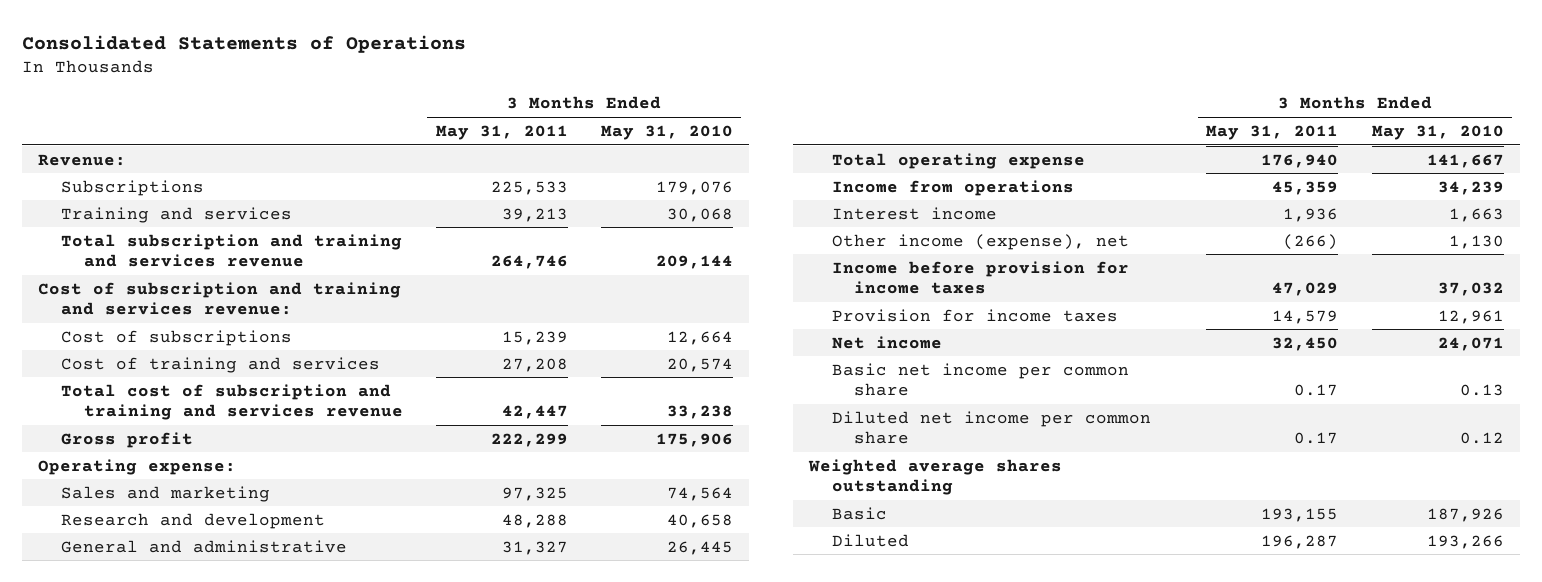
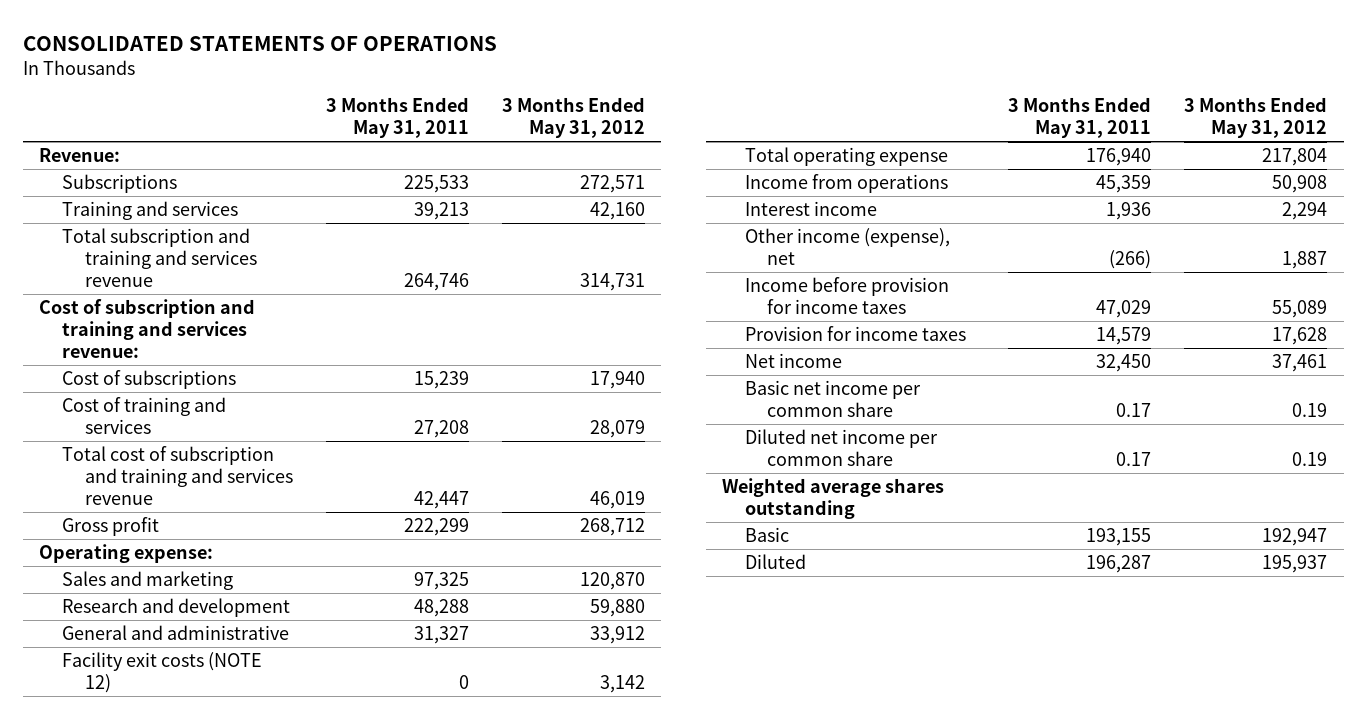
[21,34,466,53] Consolidated Statements of Operations -> [23,35,498,51] CONSOLIDATED STATEMENTS OF OPERATIONS
[600,124,733,140] May 31, 2010 -> none
none -> [501,97,645,139] 3 Months Ended May 31, 2012
none -> [62,651,263,693] Facility exit costs (NOTE 12)

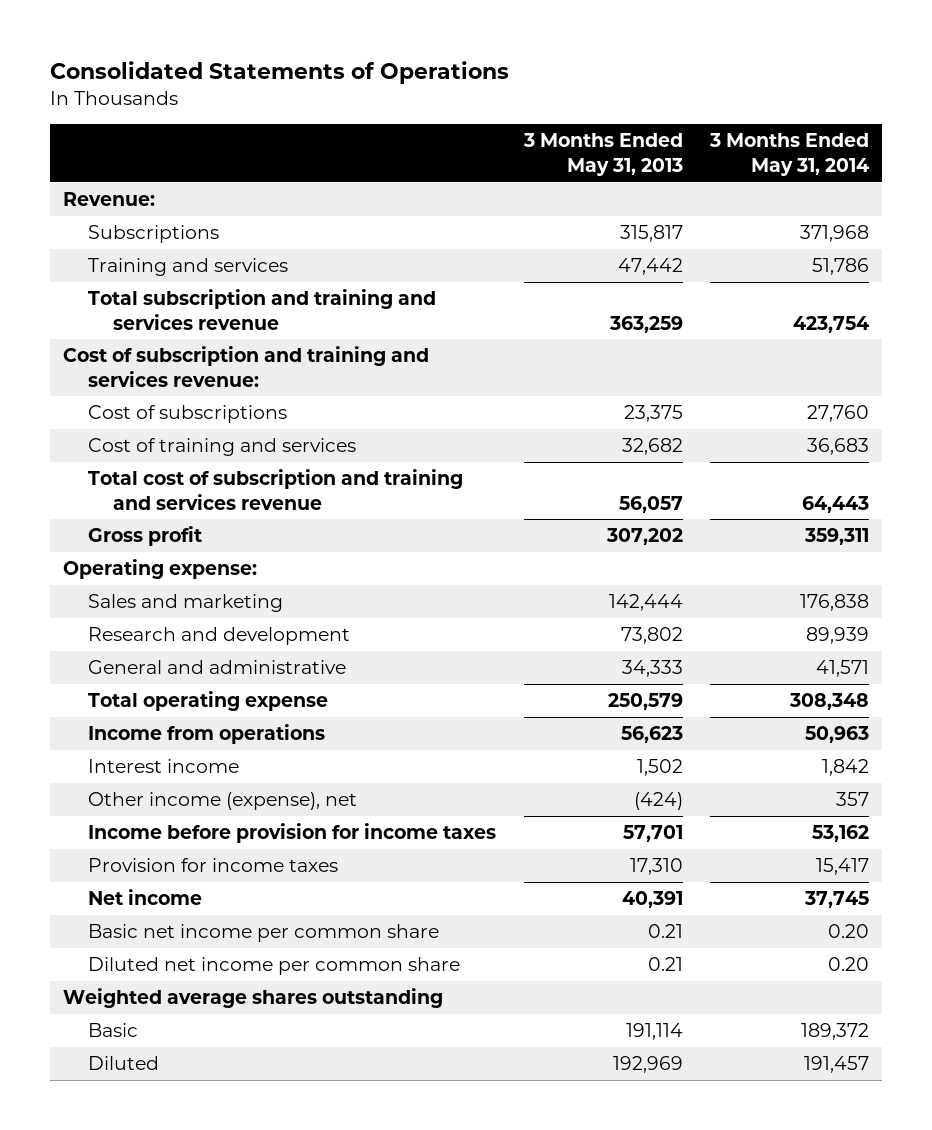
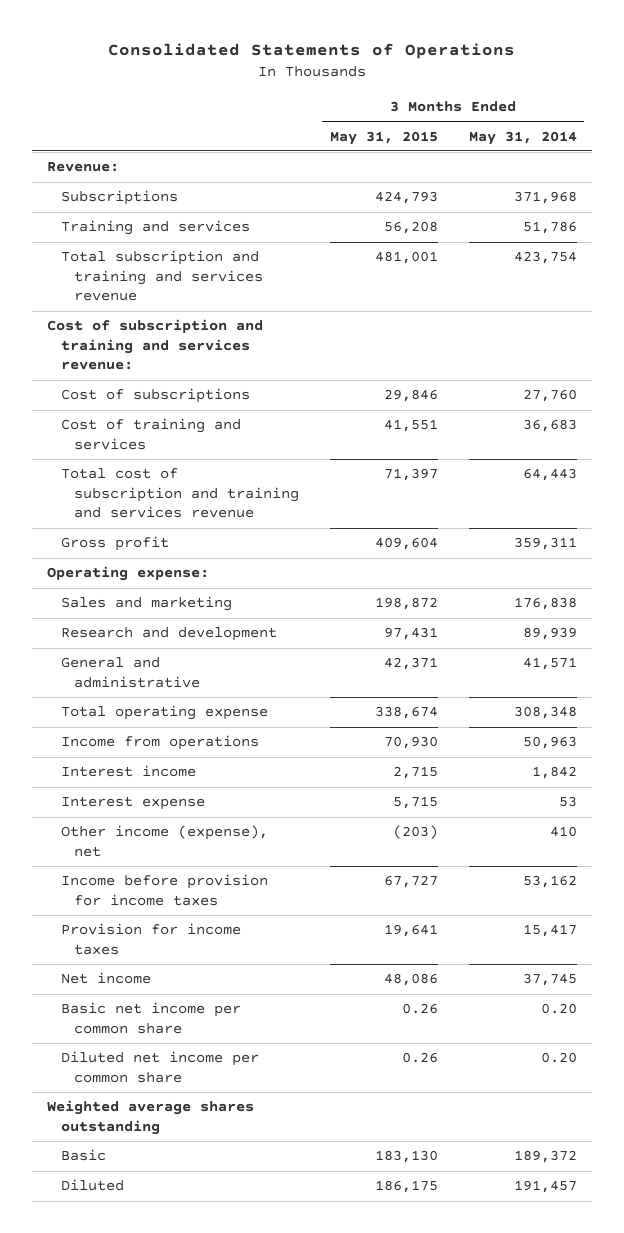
[522,133,683,176] 3 Months Ended May 31, 2013 -> none
none -> [330,130,439,145] May 31, 2015
none -> [60,796,205,811] Interest expense
[835,792,869,807] 357 -> [549,826,577,838] 410

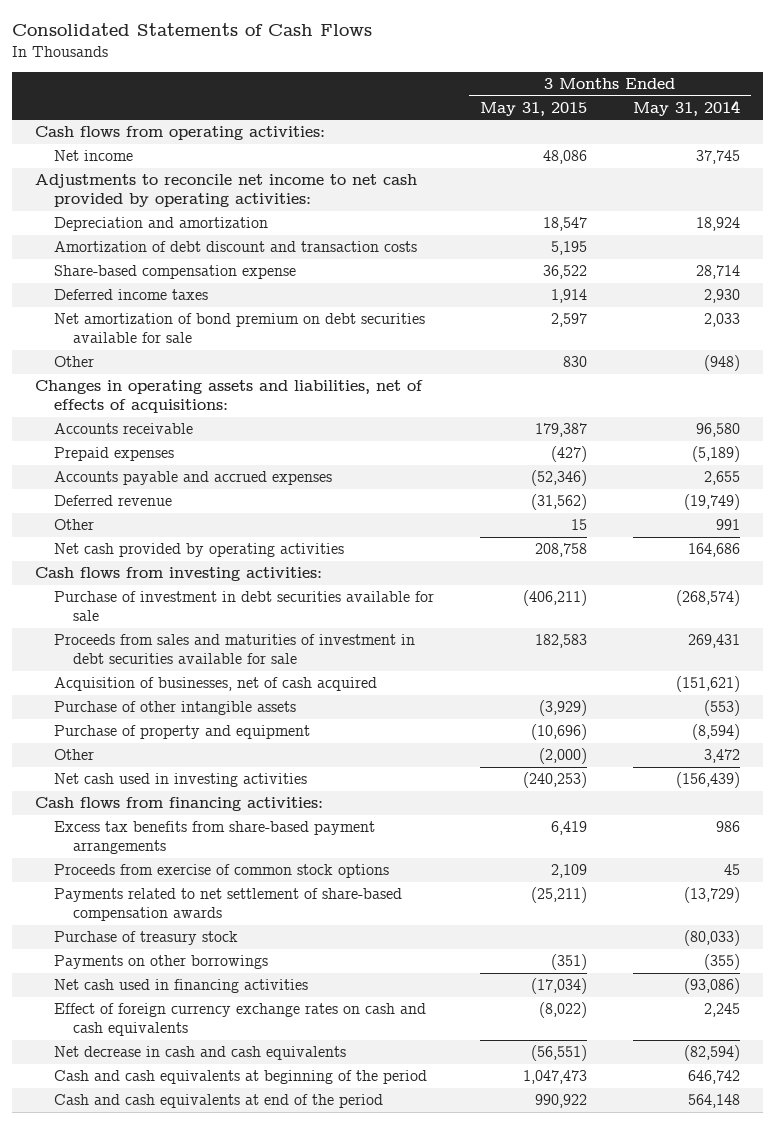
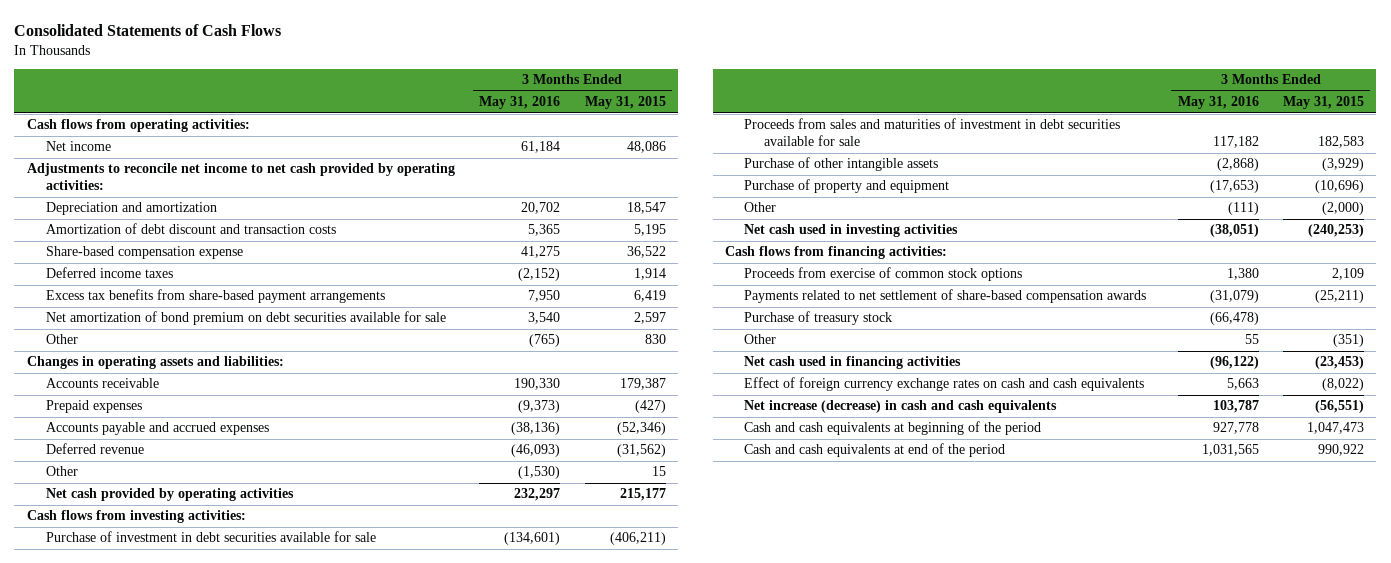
[632,99,740,116] May 31, 2014 -> none
none -> [479,96,561,110] May 31, 2016
[54,821,376,855] Excess tax benefits from share-based payment arrangements -> [46,289,386,304] Excess tax benefits from share-based payment arrangements
[35,380,424,414] Changes in operating assets and liabilities, net of effects of acquisitions: -> [26,356,284,370] Changes in operating assets and liabilities:
[535,543,588,558] 208,758 -> [619,488,666,502] 215,177
[54,677,378,692] Acquisition of businesses, net of cash acquired -> none
[54,955,269,970] Payments on other borrowings -> [744,334,777,345] Other
[531,978,588,995] (17,034) -> [1315,356,1365,370] (23,453)
[54,1046,347,1061] Net decrease in cash and cash equivalents -> [744,400,1058,414] Net increase (decrease) in cash and cash equivalents

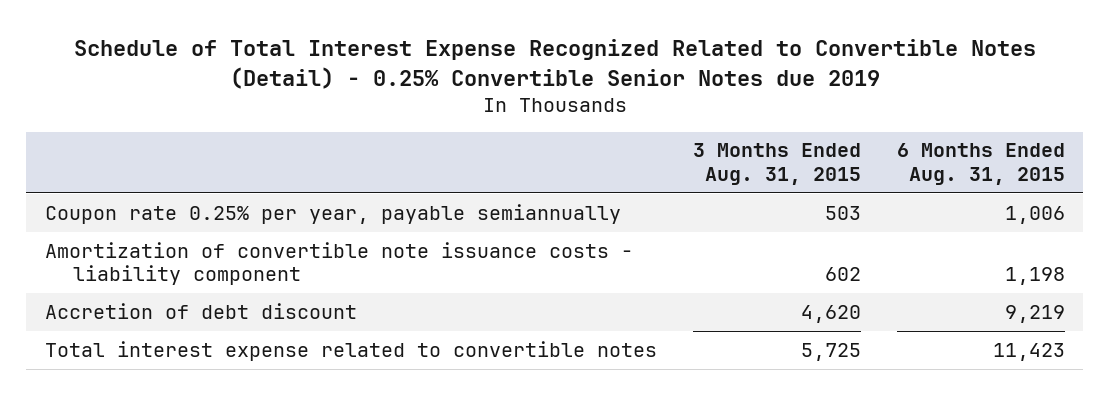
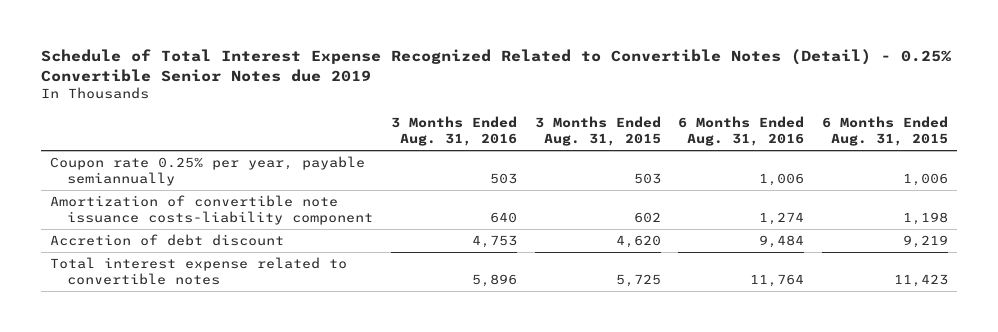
none -> [390,115,517,147] 3 Months Ended Aug. 31, 2016
none -> [678,115,805,147] 6 Months Ended Aug. 31, 2016
[44,241,633,286] Amortization of convertible note issuance costs - liability component -> [49,194,373,226] Amortization of convertible note issuance costs-liability component

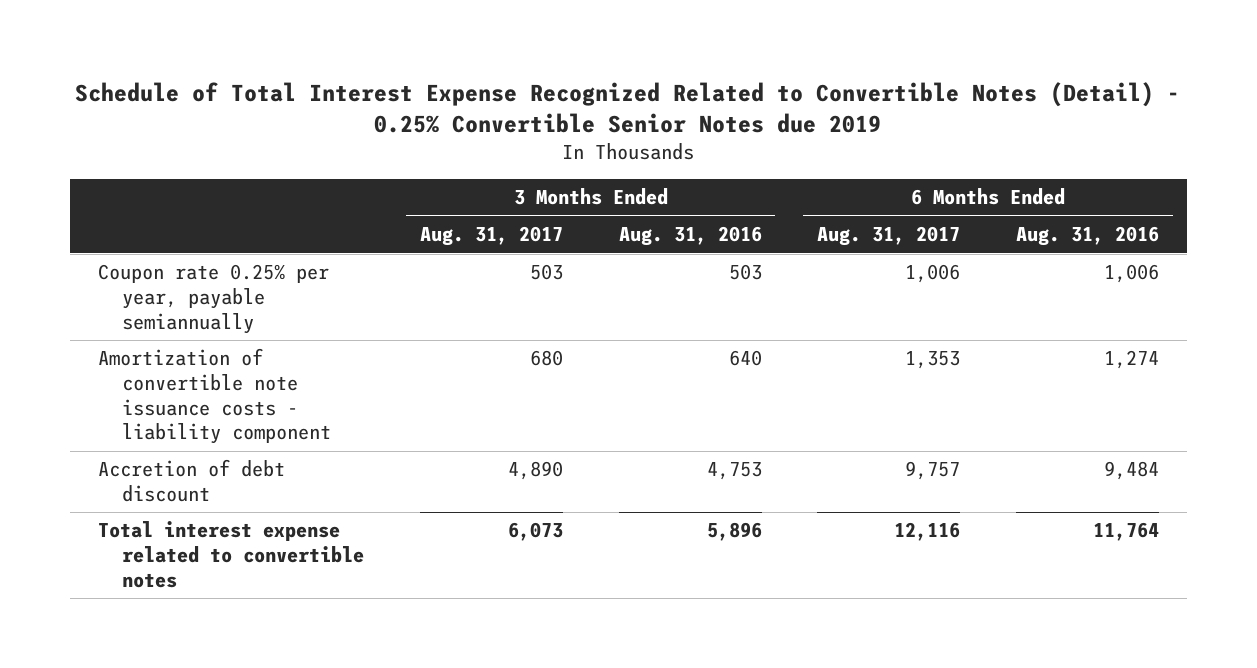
[534,115,661,147] 3 Months Ended Aug. 31, 2015 -> none
[822,115,949,147] 6 Months Ended Aug. 31, 2015 -> none
none -> [419,226,563,247] Aug. 31, 2017
none -> [817,226,961,247] Aug. 31, 2017
[49,194,373,226] Amortization of convertible note issuance costs-liability component -> [97,348,332,445] Amortization of convertible note issuance costs - liability component

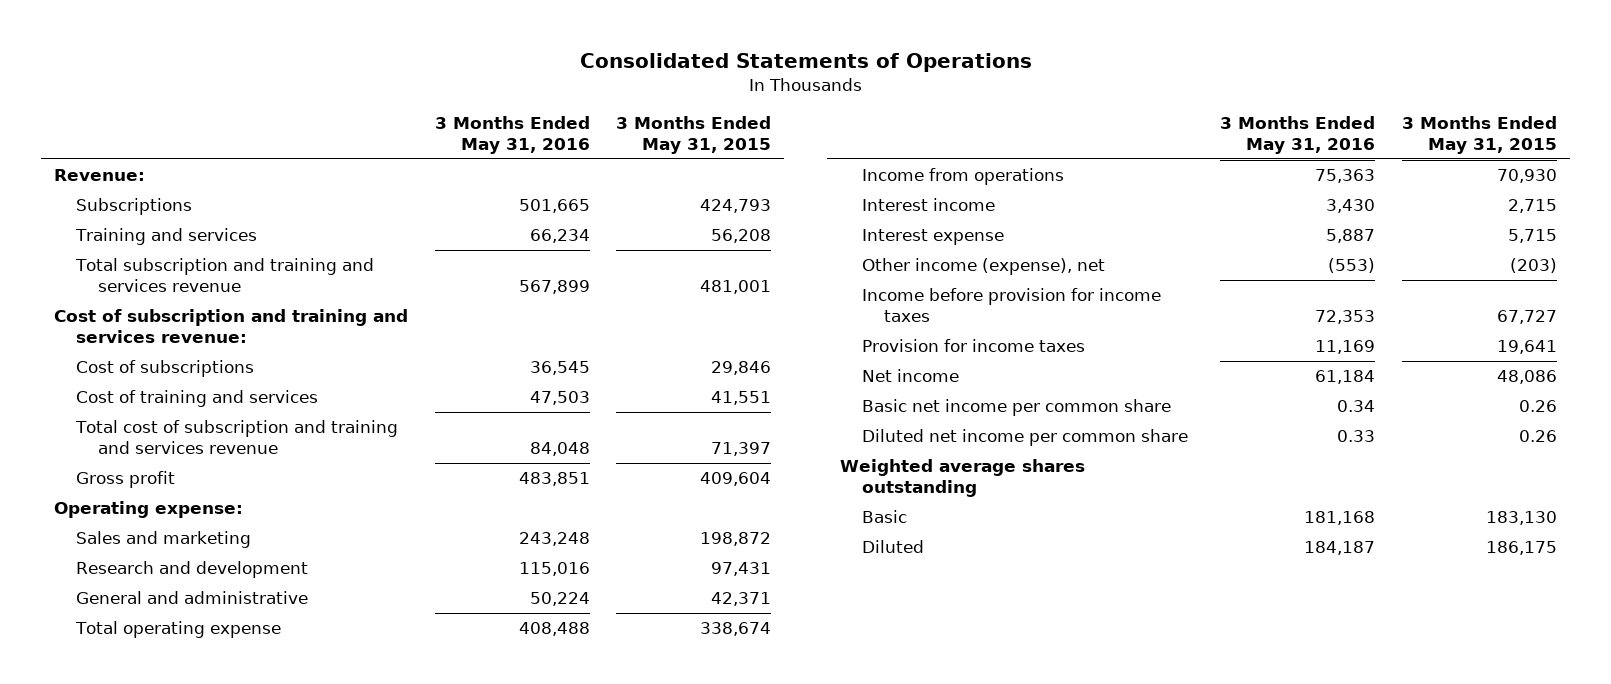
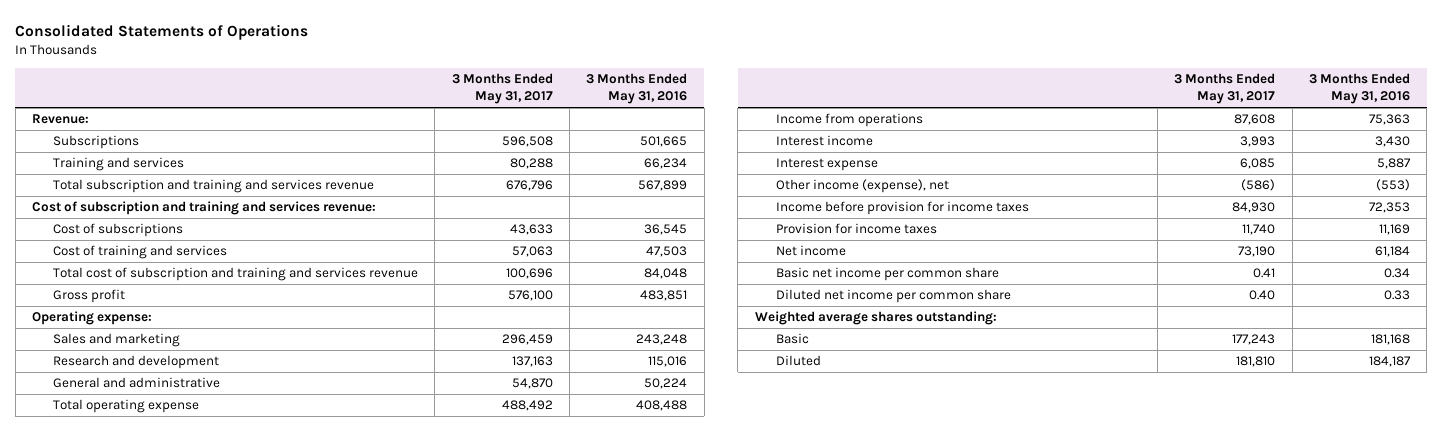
[616,116,772,155] 3 Months Ended May 31, 2015 -> none
none -> [451,73,553,105] 3 Months Ended May 31, 2017
[840,459,1086,498] Weighted average shares outstanding -> [754,311,997,326] Weighted average shares outstanding:

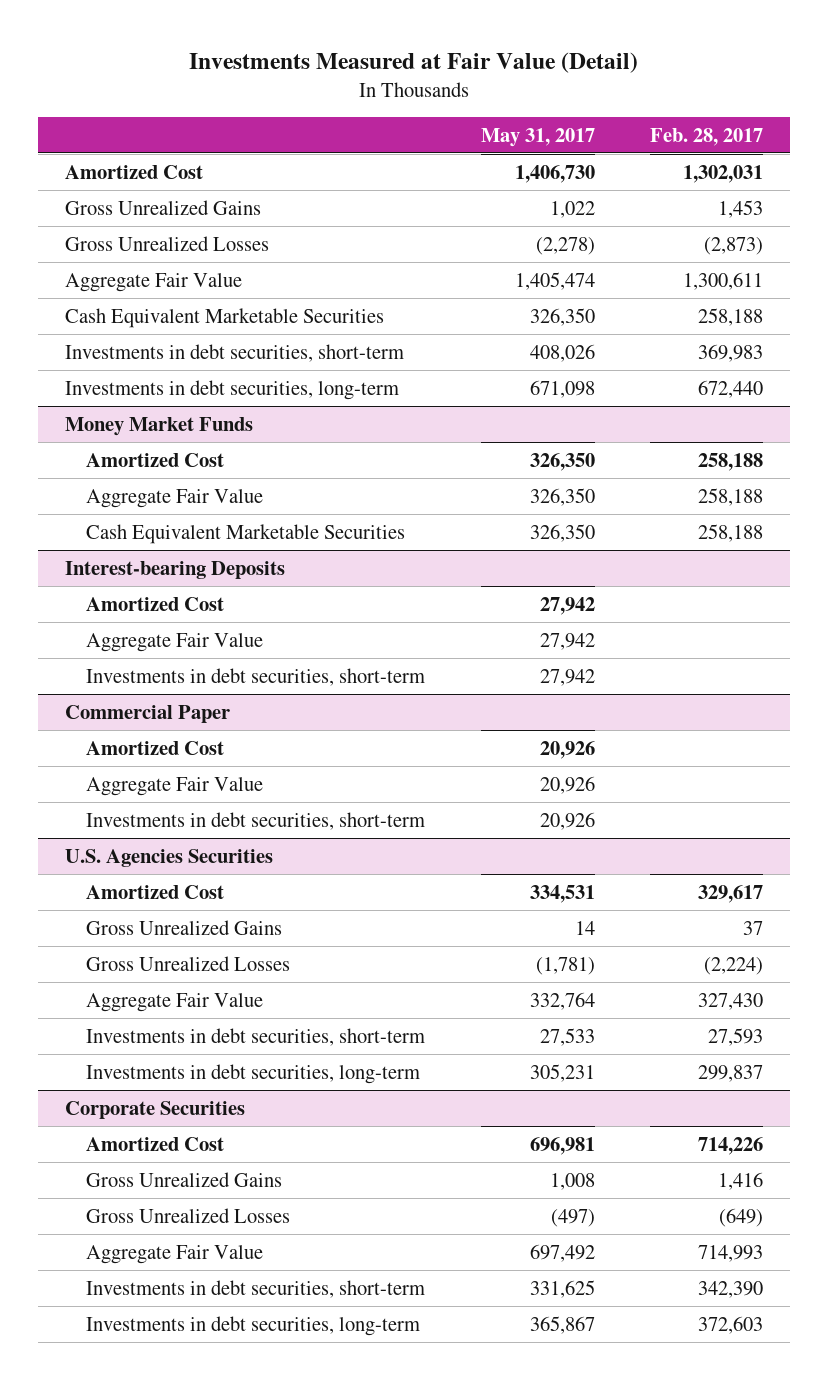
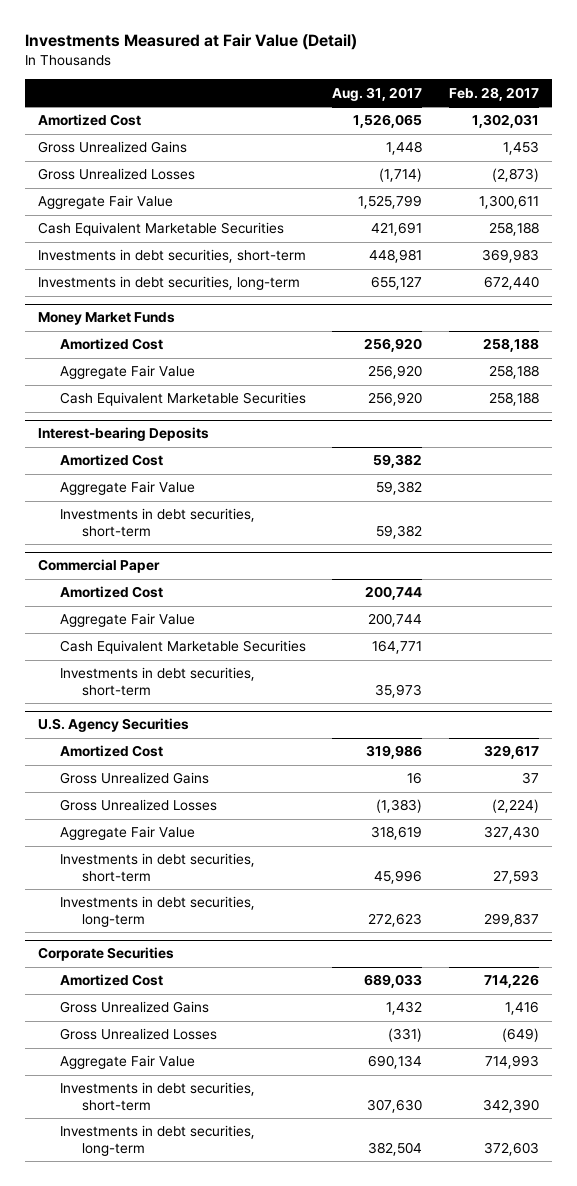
[480,127,595,147] May 31, 2017 -> none
none -> [332,86,423,101] Aug. 31, 2017
none -> [60,640,307,655] Cash Equivalent Marketable Securities
[65,848,274,867] U.S. Agencies Securities -> [37,718,189,733] U.S. Agency Securities

